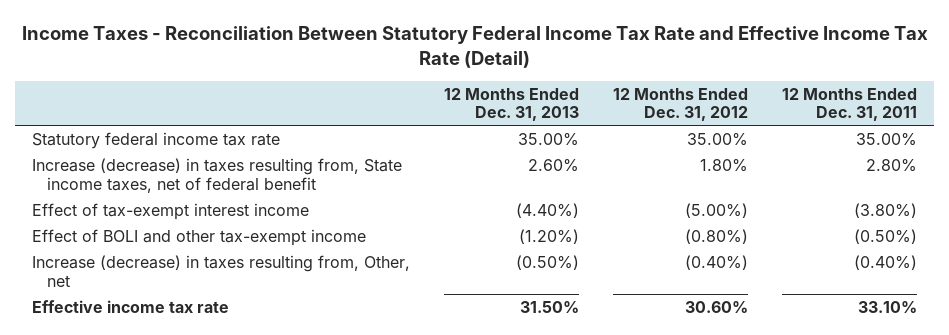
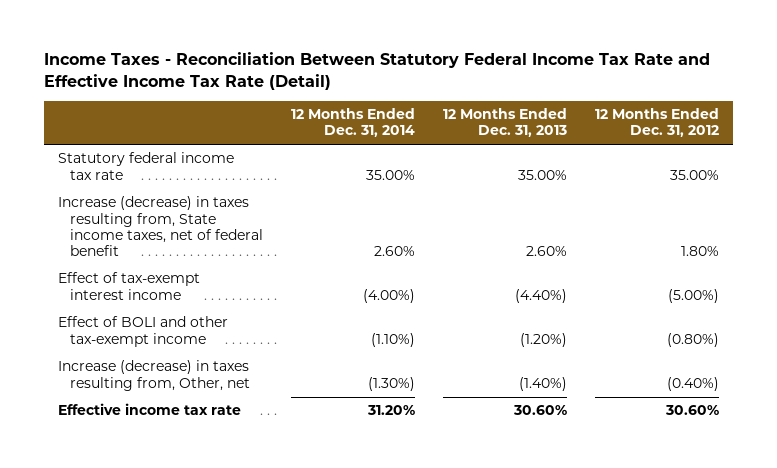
[782,87,918,122] 12 Months Ended Dec. 31, 2011 -> none
none -> [291,108,416,138] 12 Months Ended Dec. 31, 2014
[516,254,580,270] (0.50%) -> [519,376,568,391] (1.40%)
[520,300,580,313] 31.50% -> [513,405,568,416] 30.60%

